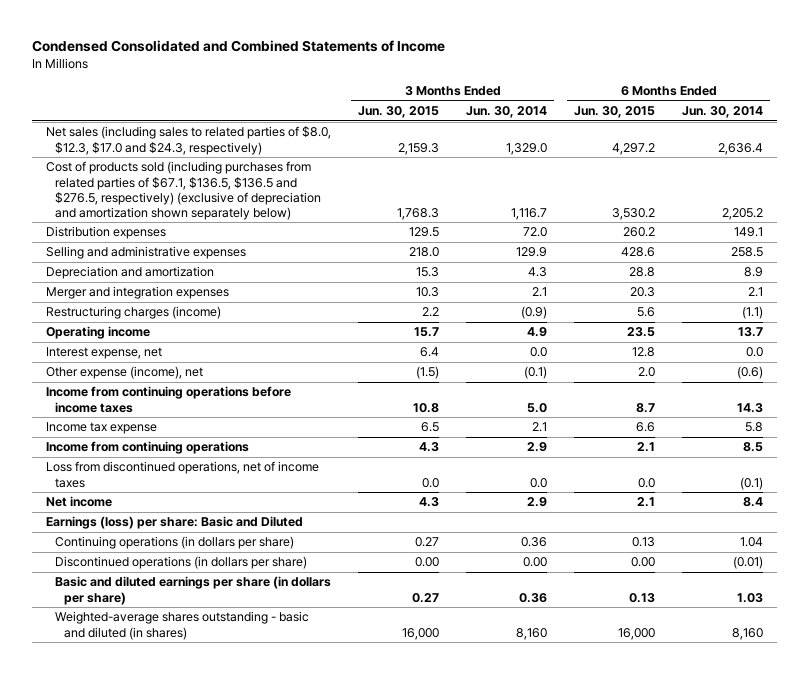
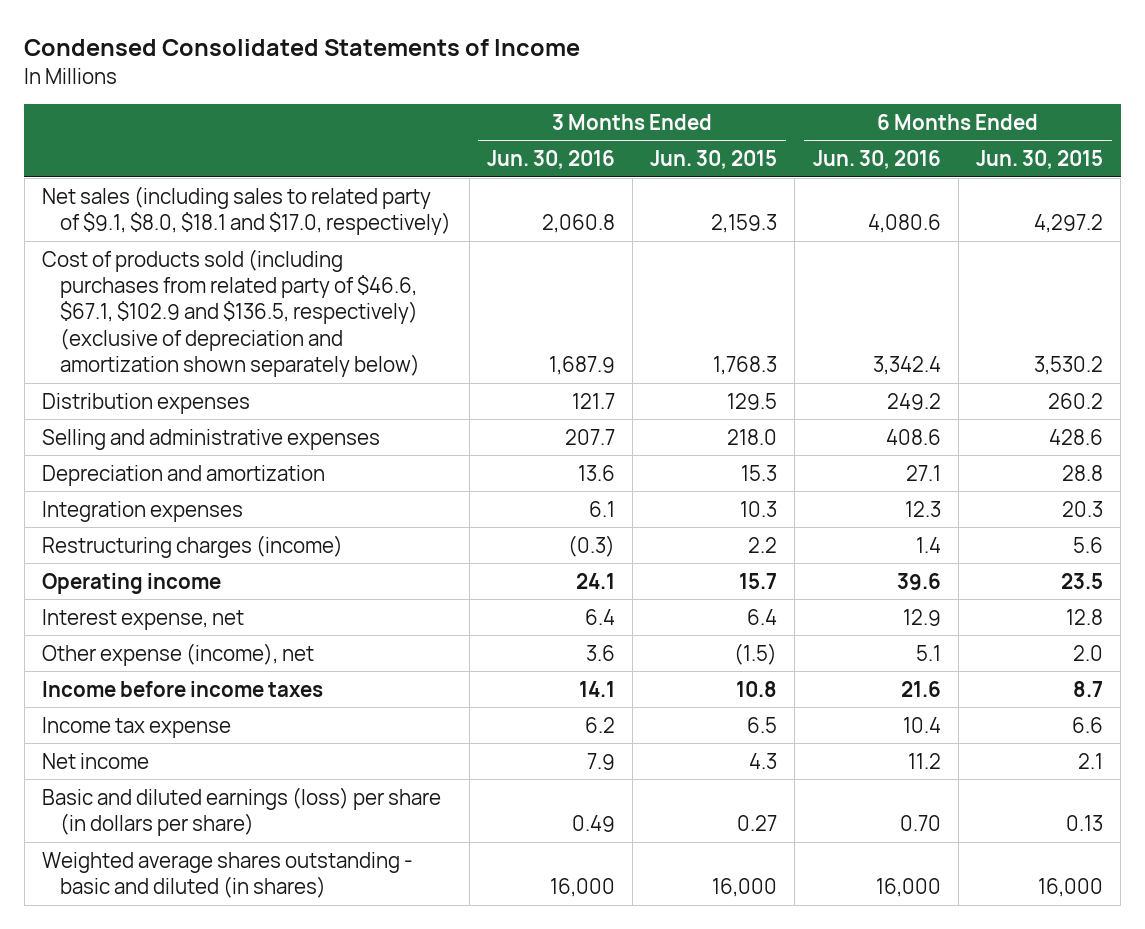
[32,40,446,53] Condensed Consolidated and Combined Statements of Income -> [24,39,581,57] Condensed Consolidated Statements of Income
[466,106,548,119] Jun. 30, 2014 -> none
[682,106,764,119] Jun. 30, 2014 -> none
none -> [486,150,615,170] Jun. 30, 2016
none -> [812,150,941,170] Jun. 30, 2016
[45,126,331,155] Net sales (including sales to related parties of $8.0, $12.3, $17.0 and $24.3, respectively) -> [42,185,452,236] Net sales (including sales to related party of $9.1, $8.0, $18.1 and $17.0, respectively)
[45,161,321,220] Cost of products sold (including purchases from related parties of $67.1, $136.5, $136.5 and $276.5, respectively) (exclusive of depreciation and amortization shown separately below) -> [42,248,421,378] Cost of products sold (including purchases from related party of $46.6, $67.1, $102.9 and $136.5, respectively) (exclusive of depreciation and amortization shown separately below)
[45,286,229,300] Merger and integration expenses -> [42,500,244,522] Integration expenses
[45,386,291,413] Income from continuing operations before income taxes -> [42,680,324,697] Income before income taxes
[45,441,249,455] Income from continuing operations -> none
[45,461,319,488] Loss from discontinued operations, net of income taxes -> none
[45,516,303,530] Earnings (loss) per share: Basic and Diluted -> none
[54,536,294,550] Continuing operations (in dollars per share) -> none
[54,556,307,570] Discontinued operations (in dollars per share) -> none
[54,576,331,605] Basic and diluted earnings per share (in dollars per share) -> [42,786,442,837] Basic and diluted earnings (loss) per share (in dollars per share)
[54,611,309,640] Weighted-average shares outstanding - basic and diluted (in shares) -> [42,851,414,899] Weighted average shares outstanding - basic and diluted (in shares)

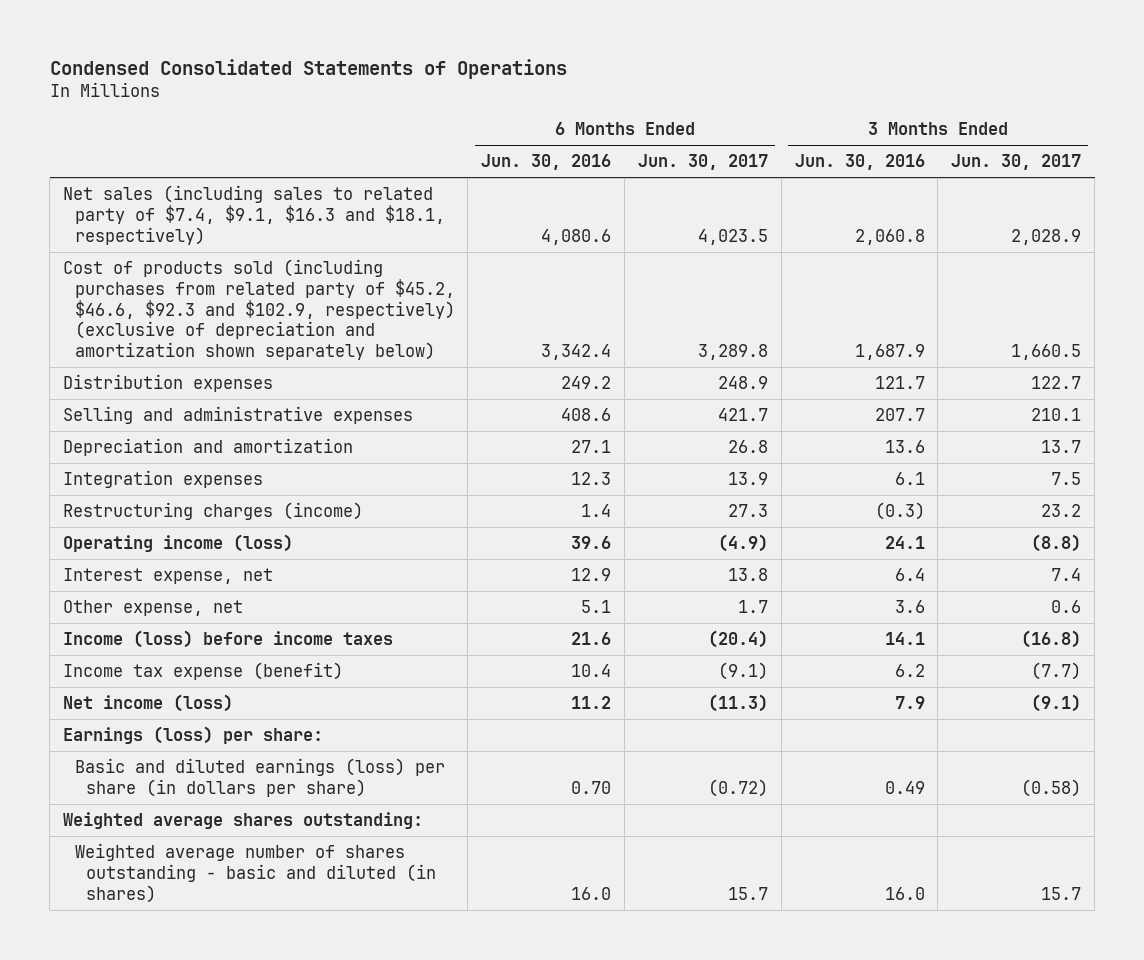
[24,39,581,57] Condensed Consolidated Statements of Income -> [49,58,567,79] Condensed Consolidated Statements of Operations
[650,150,778,170] Jun. 30, 2015 -> none
[975,150,1103,170] Jun. 30, 2015 -> none
none -> [637,154,768,171] Jun. 30, 2017
none -> [951,154,1082,171] Jun. 30, 2017
[42,185,452,236] Net sales (including sales to related party of $9.1, $8.0, $18.1 and $17.0, respectively) -> [62,184,445,245] Net sales (including sales to related party of $7.4, $9.1, $16.3 and $18.1, respectively)
[42,248,421,378] Cost of products sold (including purchases from related party of $46.6, $67.1, $102.9 and $136.5, respectively) (exclusive of depreciation and amortization shown separately below) -> [62,258,455,361] Cost of products sold (including purchases from related party of $45.2, $46.6, $92.3 and $102.9, respectively) (exclusive of depreciation and amortization shown separately below)
[42,572,222,594] Operating income -> [62,533,293,552] Operating income (loss)
[42,642,315,666] Other expense (income), net -> [62,599,243,616] Other expense, net
[42,680,324,697] Income before income taxes -> [62,629,393,648] Income (loss) before income taxes
[42,716,232,738] Income tax expense -> [62,661,343,680] Income tax expense (benefit)
[42,752,150,769] Net income -> [62,693,233,712] Net income (loss)
none -> [62,725,323,744] Earnings (loss) per share:
none -> [62,811,423,829] Weighted average shares outstanding:
[42,851,414,899] Weighted average shares outstanding - basic and diluted (in shares) -> [74,842,437,903] Weighted average number of shares outstanding - basic and diluted (in shares)
[549,878,615,898] 16,000 -> [884,886,925,900] 16.0
[875,878,941,898] 16,000 -> [571,886,612,900] 16.0

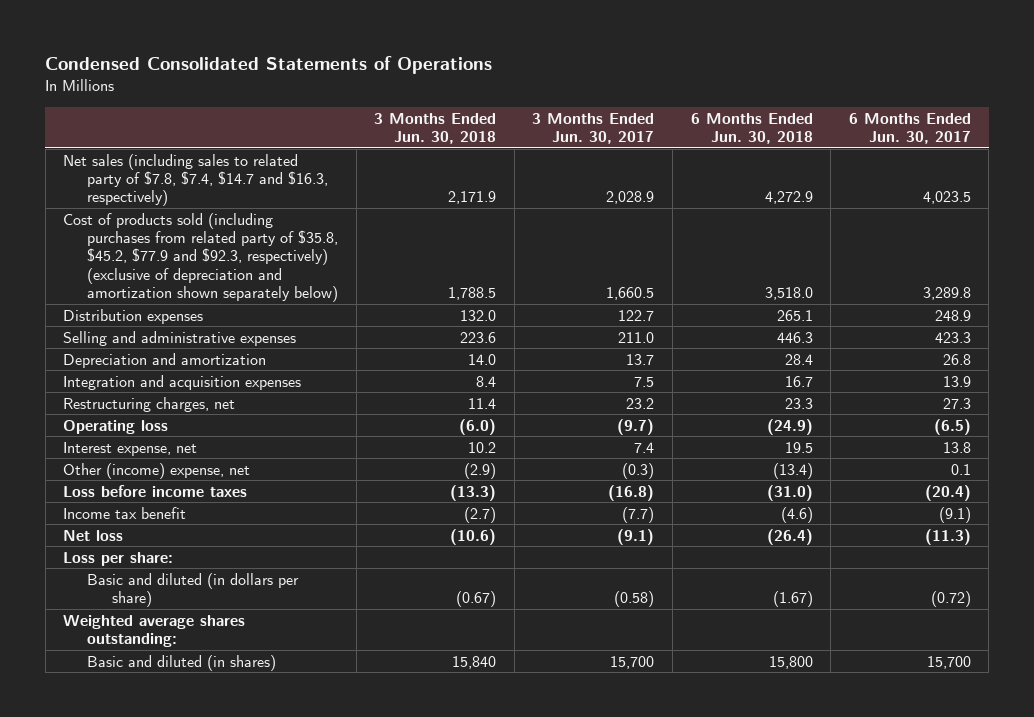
[481,154,612,171] Jun. 30, 2016 -> none
[794,154,925,171] Jun. 30, 2016 -> none
none -> [374,112,497,145] 3 Months Ended Jun. 30, 2018
none -> [690,112,813,145] 6 Months Ended Jun. 30, 2018
[62,184,445,245] Net sales (including sales to related party of $7.4, $9.1, $16.3 and $18.1, respectively) -> [63,153,329,207] Net sales (including sales to related party of $7.8, $7.4, $14.7 and $16.3, respectively)
[62,258,455,361] Cost of products sold (including purchases from related party of $45.2, $46.6, $92.3 and $102.9, respectively) (exclusive of depreciation and amortization shown separately below) -> [63,212,339,303] Cost of products sold (including purchases from related party of $35.8, $45.2, $77.9 and $92.3, respectively) (exclusive of depreciation and amortization shown separately below)
[717,407,768,421] 421.7 -> [934,331,971,343] 423.3
[1031,407,1082,421] 210.1 -> [618,331,655,343] 211.0
[62,469,263,488] Integration expenses -> [63,374,302,390] Integration and acquisition expenses
[62,501,363,520] Restructuring charges (income) -> [63,396,236,412] Restructuring charges, net
[62,533,293,552] Operating income (loss) -> [63,419,169,434] Operating loss
[717,533,768,552] (4.9) -> [933,418,971,435] (6.5)
[1031,533,1082,552] (8.8) -> [617,418,655,435] (9.7)
[62,599,243,616] Other expense, net -> [63,462,251,479] Other (income) expense, net
[737,599,768,613] 1.7 -> [950,463,971,475] 0.1
[1051,599,1082,613] 0.6 -> [622,462,655,479] (0.3)
[62,629,393,648] Income (loss) before income taxes -> [63,484,248,497] Loss before income taxes
[62,661,343,680] Income tax expense (benefit) -> [63,506,187,519] Income tax benefit
[62,693,233,712] Net income (loss) -> [63,529,124,541] Net loss
[62,725,323,744] Earnings (loss) per share: -> [63,551,174,566] Loss per share:
[74,757,445,797] Basic and diluted earnings (loss) per share (in dollars per share) -> [87,572,300,608] Basic and diluted (in dollars per share)
[74,842,437,903] Weighted average number of shares outstanding - basic and diluted (in shares) -> [87,654,277,671] Basic and diluted (in shares)
[727,886,768,900] 15.7 -> [926,655,971,669] 15,700
[1041,886,1082,900] 15.7 -> [610,655,655,669] 15,700

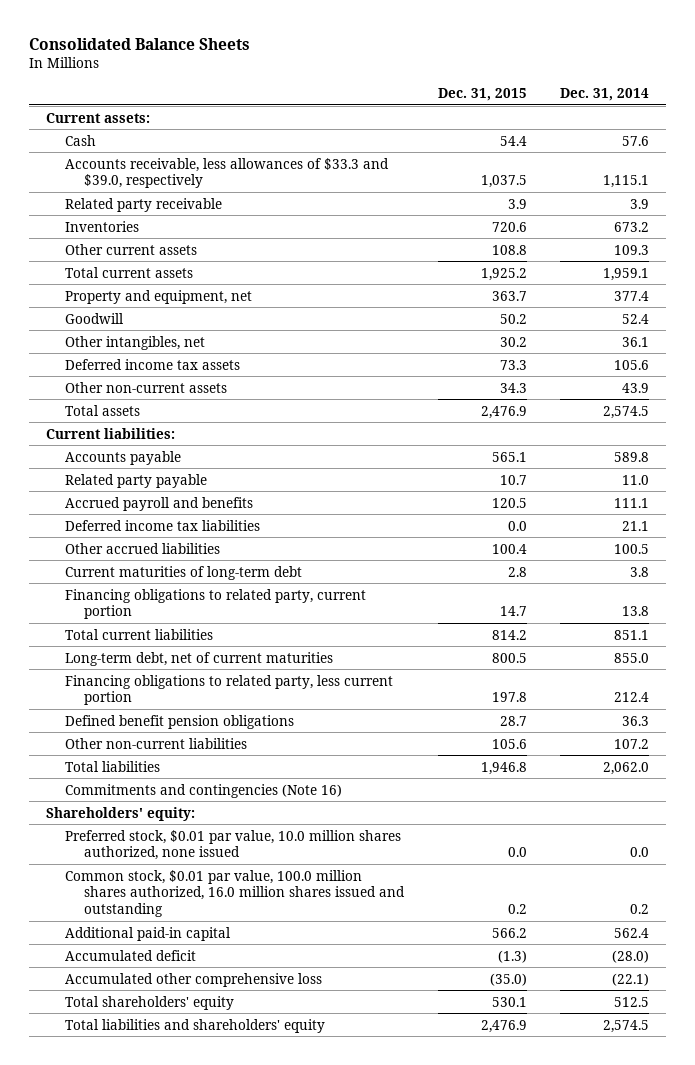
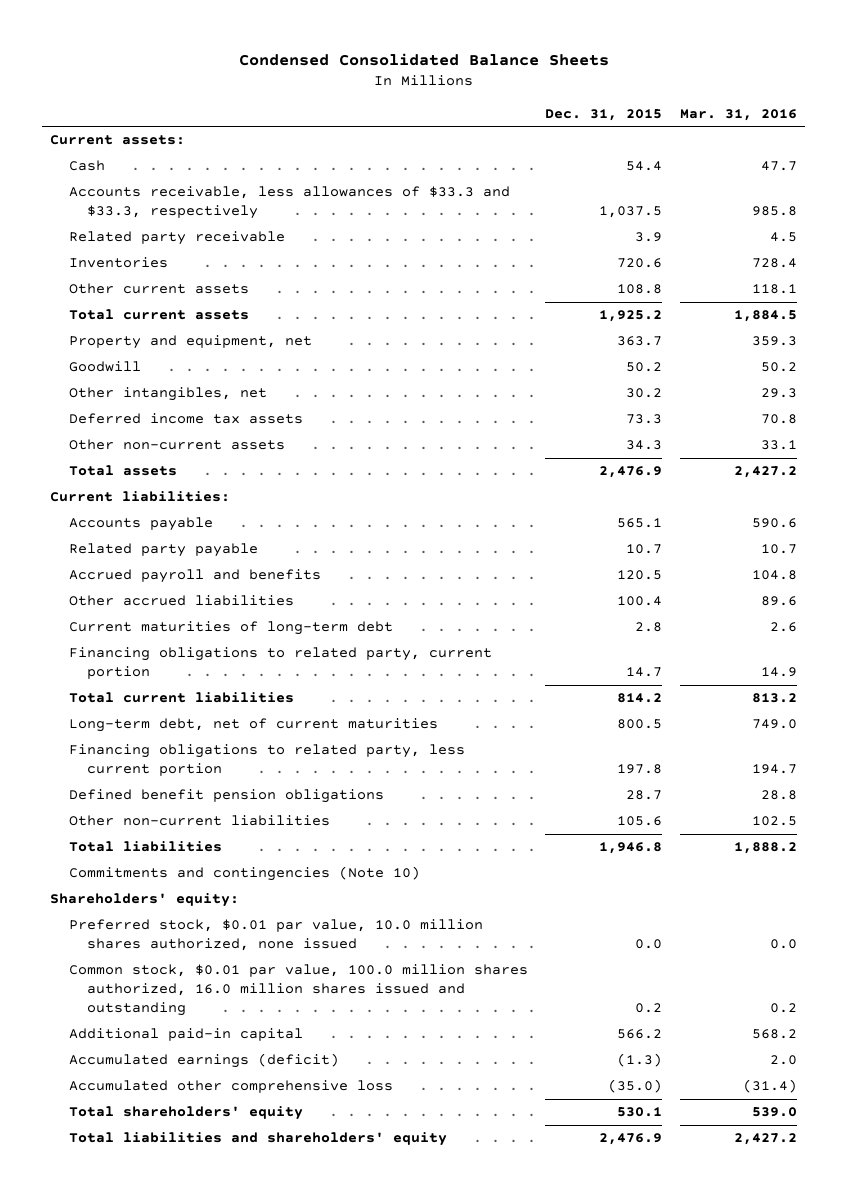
[28,37,250,50] Consolidated Balance Sheets -> [238,53,609,67] Condensed Consolidated Balance Sheets
[560,87,650,101] Dec. 31, 2014 -> none
none -> [679,108,797,121] Mar. 31, 2016
[64,157,389,189] Accounts receivable, less allowances of $33.3 and $39.0, respectively -> [68,186,510,220] Accounts receivable, less allowances of $33.3 and $33.3, respectively
[64,519,260,531] Deferred income tax liabilities -> none
[64,783,342,798] Commitments and contingencies (Note 16) -> [68,866,420,882] Commitments and contingencies (Note 10)
[64,949,196,961] Accumulated deficit -> [68,1053,339,1069] Accumulated earnings (deficit)

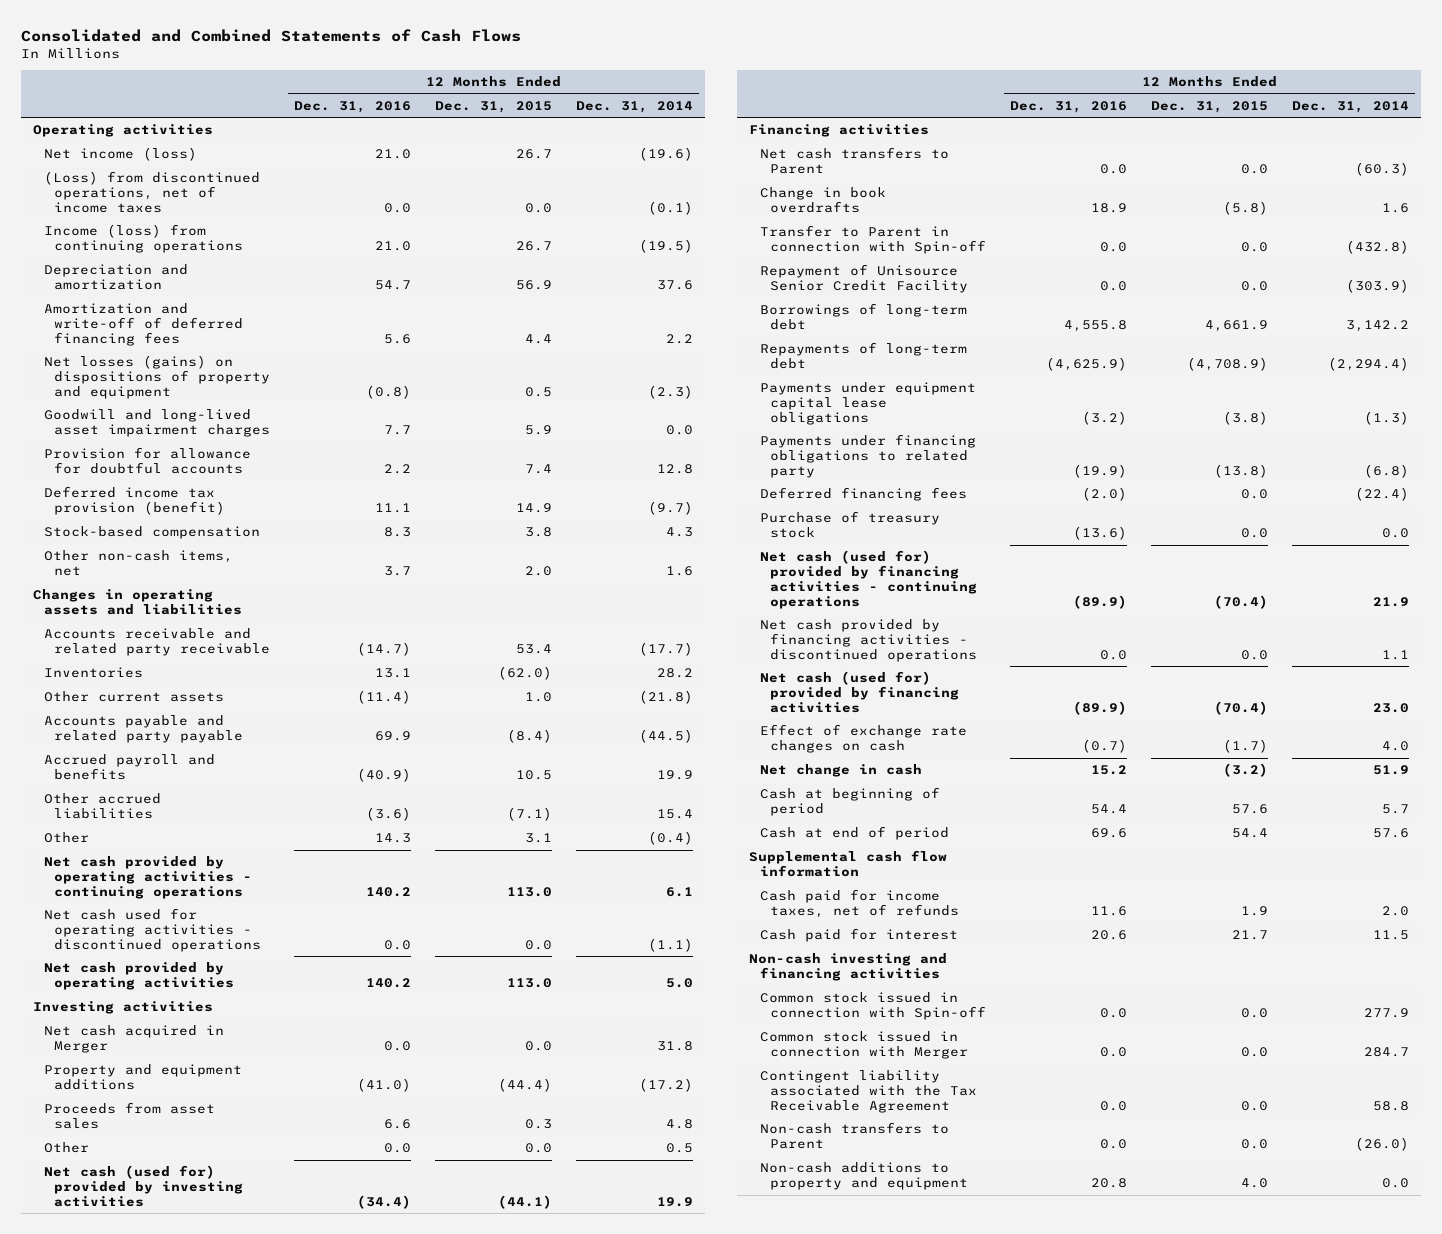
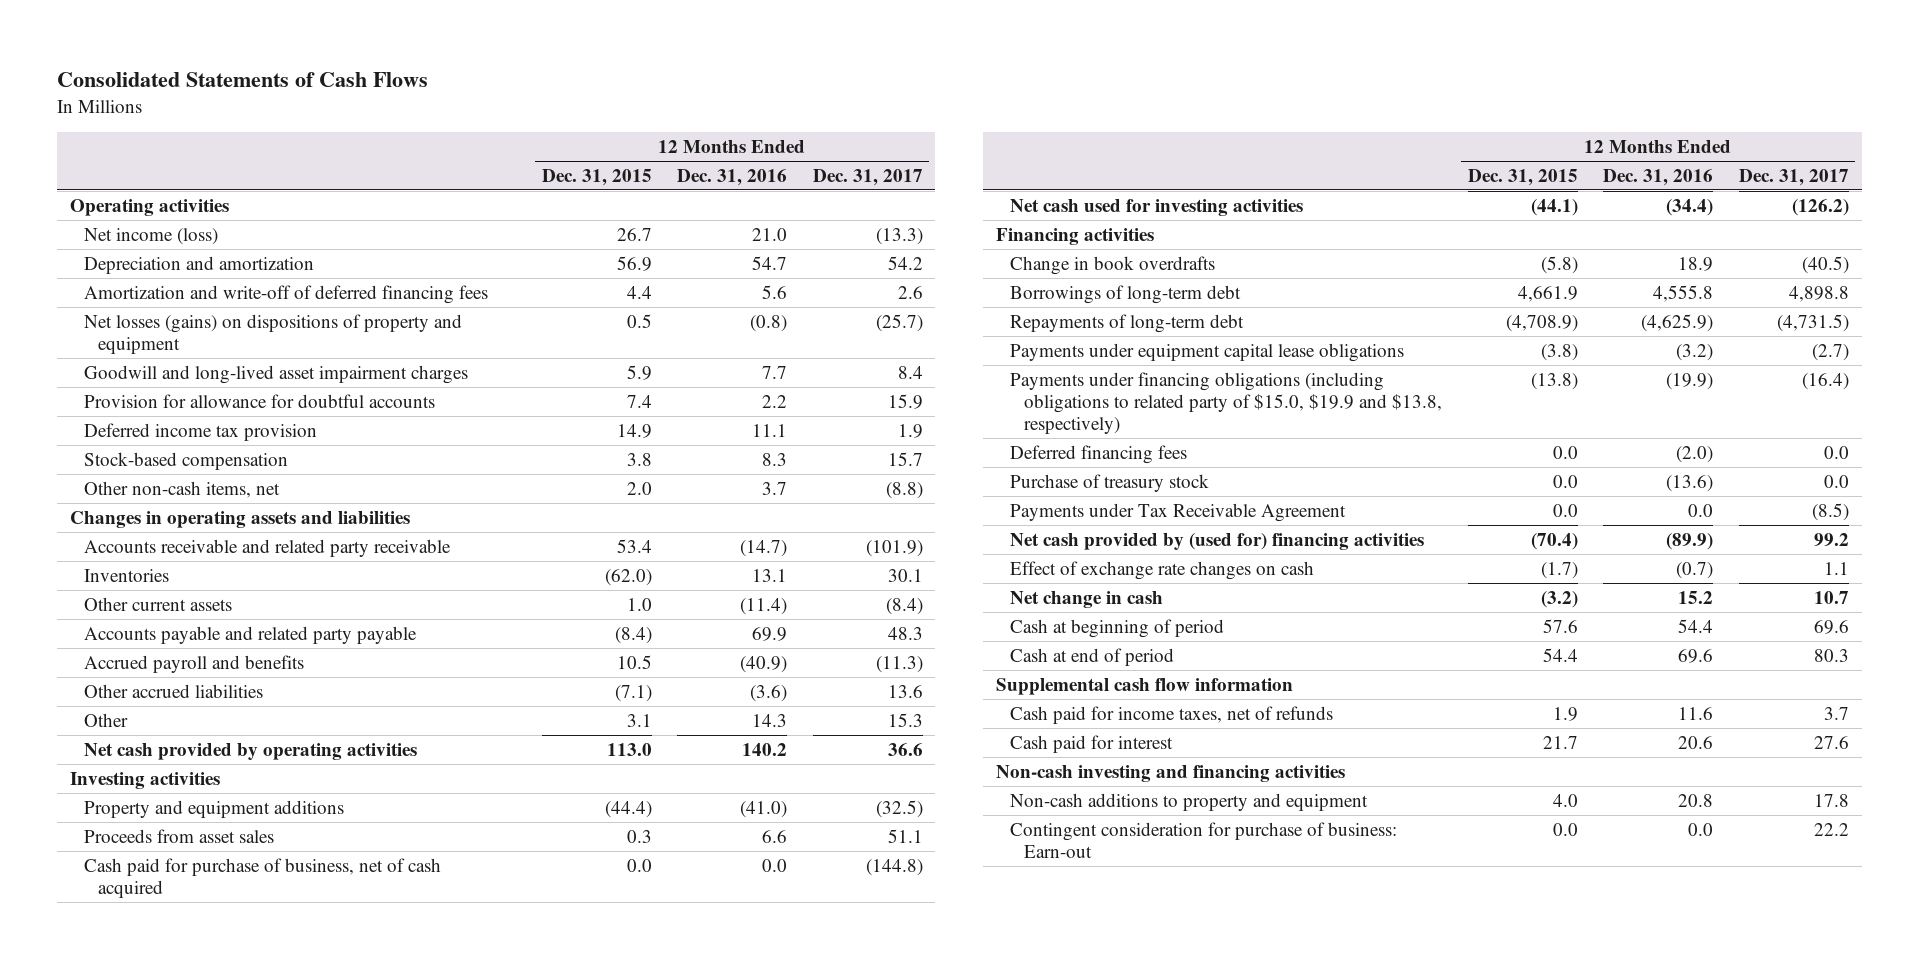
[20,28,521,42] Consolidated and Combined Statements of Cash Flows -> [57,72,429,88] Consolidated Statements of Cash Flows
[576,101,694,114] Dec. 31, 2014 -> none
none -> [812,168,923,186] Dec. 31, 2017
[43,171,260,214] (Loss) from discontinued operations, net of income taxes -> none
[43,224,244,254] Income (loss) from continuing operations -> none
[43,486,226,516] Deferred income tax provision (benefit) -> [84,422,318,441] Deferred income tax provision
[43,856,253,900] Net cash provided by operating activities - continuing operations -> none
[43,908,262,953] Net cash used for operating activities - discontinued operations -> none
[43,1025,224,1054] Net cash acquired in Merger -> none
[43,1142,89,1154] Other -> none
none -> [84,857,442,899] Cash paid for purchase of business, net of cash acquired
[43,1165,244,1208] Net cash (used for) provided by investing activities -> [1010,198,1304,216] Net cash used for investing activities
[759,147,949,175] Net cash transfers to Parent -> none
[759,225,987,255] Transfer to Parent in connection with Spin-off -> none
[759,264,969,294] Repayment of Unisource Senior Credit Facility -> none
[759,434,976,479] Payments under financing obligations to related party -> [1010,371,1443,435] Payments under financing obligations (including obligations to related party of $15.0, $19.9 and $13.8, respectively)
[759,550,978,610] Net cash (used for) provided by financing activities - continuing operations -> none
[759,619,978,663] Net cash provided by financing activities - discontinued operations -> none
none -> [1010,502,1347,522] Payments under Tax Receivable Agreement
[759,671,960,714] Net cash (used for) provided by financing activities -> [1010,532,1425,550] Net cash provided by (used for) financing activities
[759,992,987,1021] Common stock issued in connection with Spin-off -> none
[759,1031,969,1060] Common stock issued in connection with Merger -> none
[759,1070,978,1114] Contingent liability associated with the Tax Receivable Agreement -> none
[759,1122,949,1150] Non-cash transfers to Parent -> none
none -> [1010,821,1398,859] Contingent consideration for purchase of business: Earn-out

